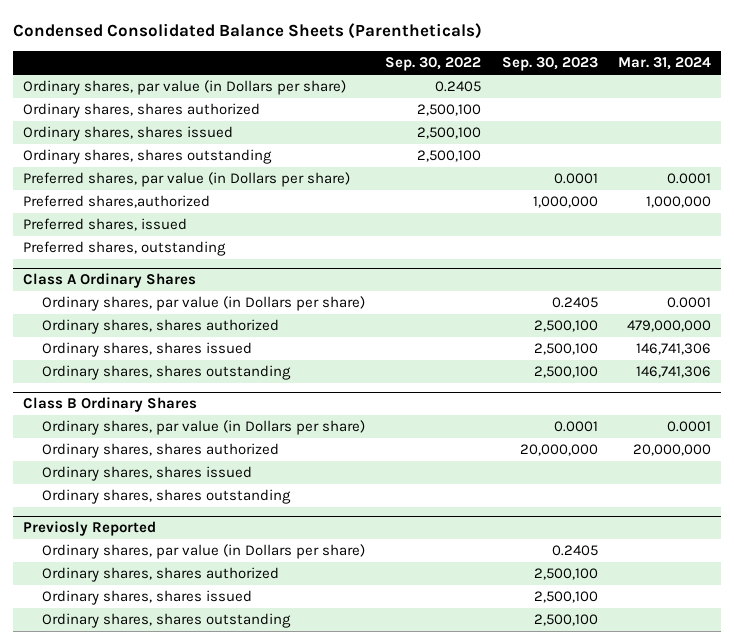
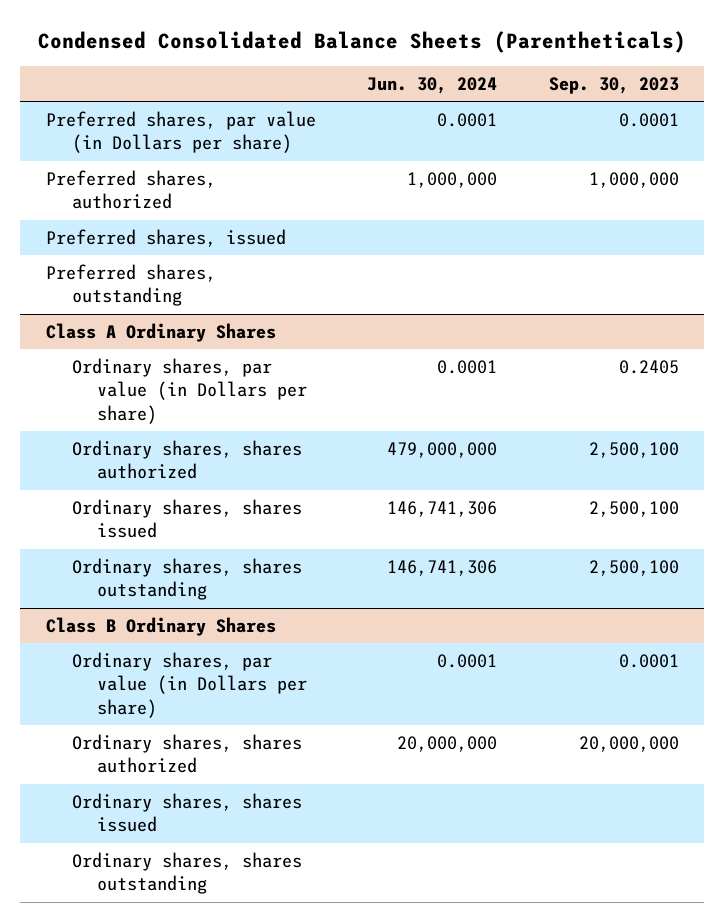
[385,57,482,72] Sep. 30, 2022 -> none
[617,57,711,71] Mar. 31, 2024 -> none
none -> [367,77,498,95] Jun. 30, 2024
[22,80,346,96] Ordinary shares, par value (in Dollars per share) -> none
[22,103,260,119] Ordinary shares, shares authorized -> none
[22,126,233,142] Ordinary shares, shares issued -> none
[22,149,272,165] Ordinary shares, shares outstanding -> none
[22,195,210,209] Preferred shares,authorized -> [46,169,217,210] Preferred shares, authorized
[22,521,156,537] Previosly Reported -> none
[42,544,366,560] Ordinary shares, par value (in Dollars per share) -> none
[42,567,280,583] Ordinary shares, shares authorized -> none
[42,590,253,606] Ordinary shares, shares issued -> none
[42,613,292,629] Ordinary shares, shares outstanding -> none

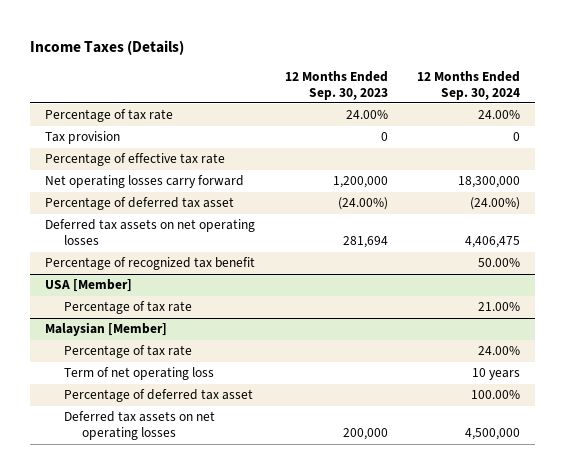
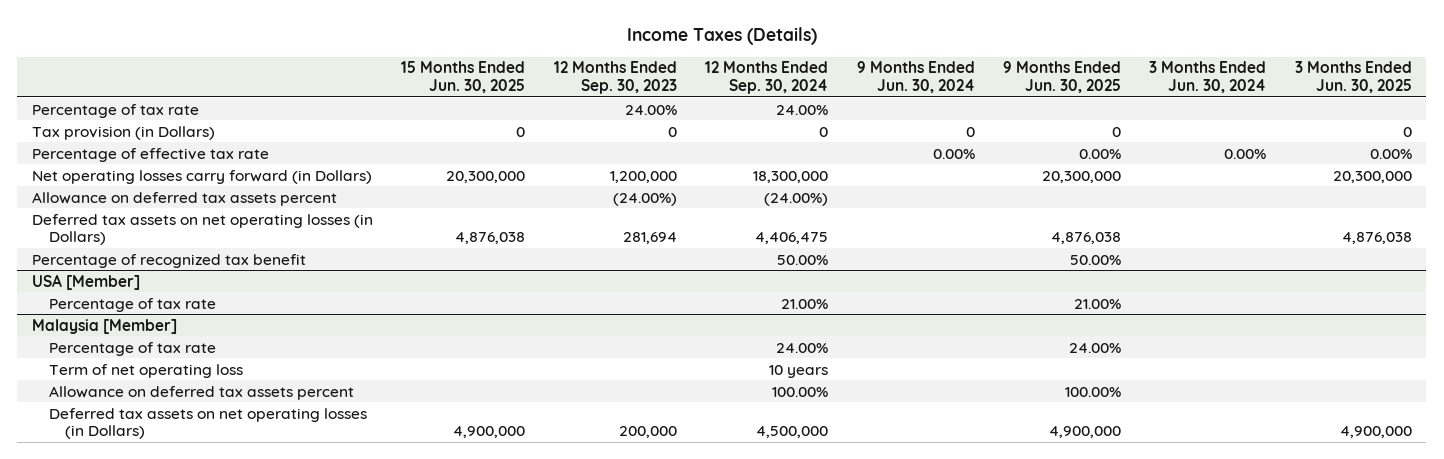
none -> [401,61,526,94] 15 Months Ended Jun. 30, 2025
none -> [856,61,975,94] 9 Months Ended Jun. 30, 2024
none -> [1002,61,1121,94] 9 Months Ended Jun. 30, 2025
none -> [1149,61,1267,94] 3 Months Ended Jun. 30, 2024
none -> [1294,61,1412,94] 3 Months Ended Jun. 30, 2025
[45,131,121,145] Tax provision -> [31,125,215,140] Tax provision (in Dollars)
[45,175,245,189] Net operating losses carry forward -> [31,169,372,184] Net operating losses carry forward (in Dollars)
[45,197,235,211] Percentage of deferred tax asset -> [31,191,337,206] Allowance on deferred tax assets percent
[45,219,256,246] Deferred tax assets on net operating losses -> [31,213,373,246] Deferred tax assets on net operating losses (in Dollars)
[45,322,168,337] Malaysian [Member] -> [31,318,177,334] Malaysia [Member]
[63,389,253,403] Percentage of deferred tax asset -> [48,385,354,400] Allowance on deferred tax assets percent
[63,411,215,441] Deferred tax assets on net operating losses -> [48,407,367,440] Deferred tax assets on net operating losses (in Dollars)

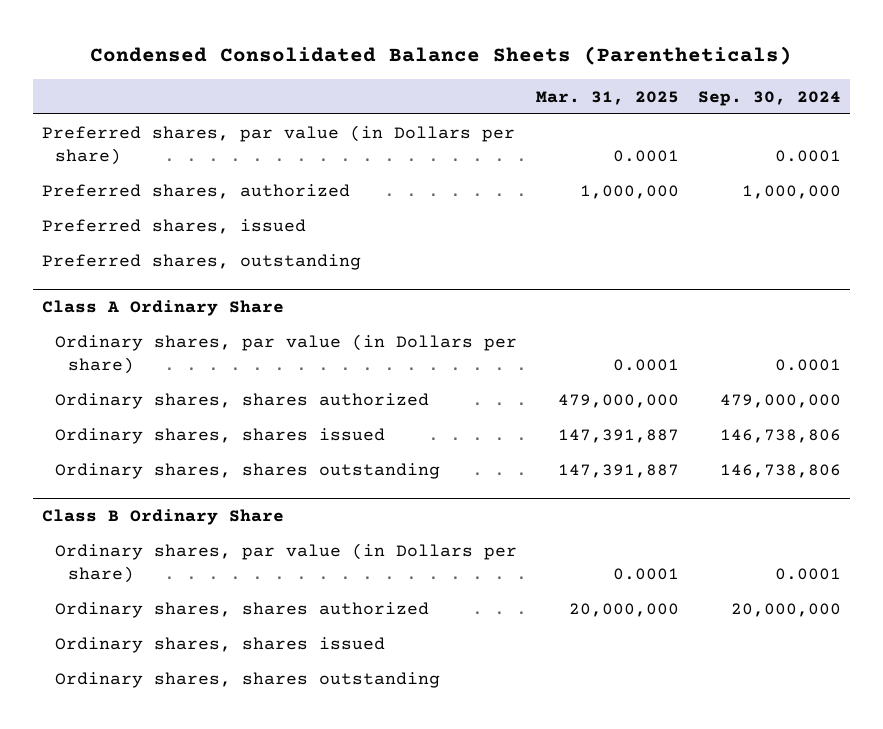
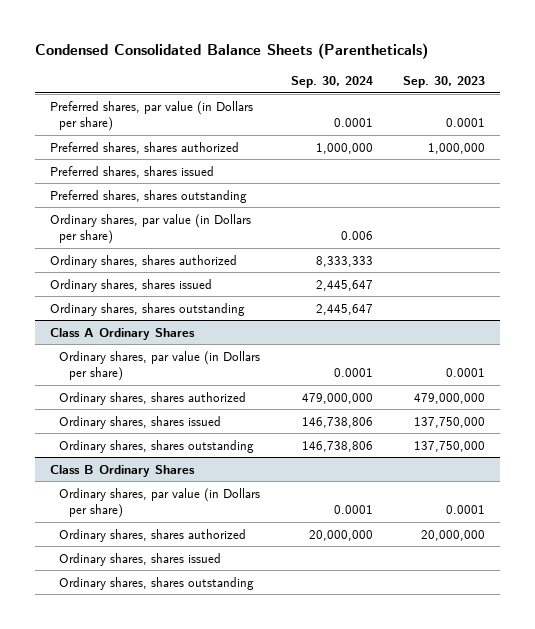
[536,90,680,105] Mar. 31, 2025 -> none
none -> [402,75,485,88] Sep. 30, 2023
[42,183,351,199] Preferred shares, authorized -> [50,141,240,154] Preferred shares, shares authorized
[42,218,307,234] Preferred shares, issued -> [50,165,215,178] Preferred shares, shares issued
[42,253,362,270] Preferred shares, outstanding -> [50,189,248,203] Preferred shares, shares outstanding
none -> [50,213,252,245] Ordinary shares, par value (in Dollars per share)
none -> [50,254,238,268] Ordinary shares, shares authorized
none -> [50,278,213,292] Ordinary shares, shares issued
none -> [50,302,246,316] Ordinary shares, shares outstanding
[42,300,285,317] Class A Ordinary Share -> [50,327,196,340] Class A Ordinary Shares
[42,509,285,526] Class B Ordinary Share -> [50,464,196,477] Class B Ordinary Shares

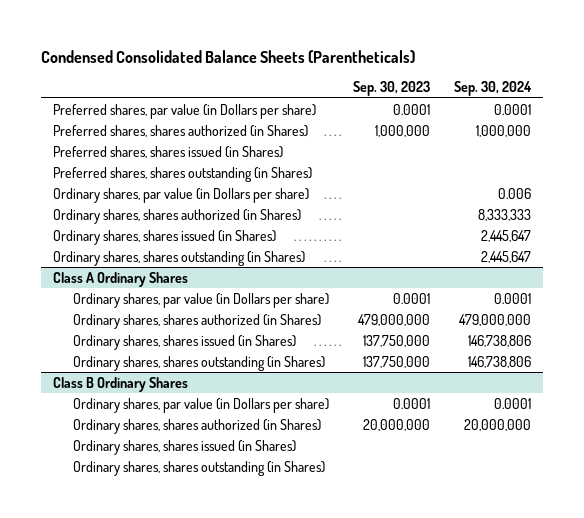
[50,141,240,154] Preferred shares, shares authorized -> [52,124,308,137] Preferred shares, shares authorized (in Shares)
[50,165,215,178] Preferred shares, shares issued -> [52,145,283,158] Preferred shares, shares issued (in Shares)
[50,189,248,203] Preferred shares, shares outstanding -> [52,166,312,182] Preferred shares, shares outstanding (in Shares)
[50,254,238,268] Ordinary shares, shares authorized -> [52,208,301,224] Ordinary shares, shares authorized (in Shares)
[50,278,213,292] Ordinary shares, shares issued -> [52,229,276,245] Ordinary shares, shares issued (in Shares)
[50,302,246,316] Ordinary shares, shares outstanding -> [52,250,305,266] Ordinary shares, shares outstanding (in Shares)
[59,391,247,405] Ordinary shares, shares authorized -> [73,313,322,329] Ordinary shares, shares authorized (in Shares)
[59,415,222,429] Ordinary shares, shares issued -> [73,334,297,350] Ordinary shares, shares issued (in Shares)
[59,439,255,453] Ordinary shares, shares outstanding -> [73,355,326,371] Ordinary shares, shares outstanding (in Shares)
[59,528,247,542] Ordinary shares, shares authorized -> [73,418,322,434] Ordinary shares, shares authorized (in Shares)
[59,552,222,566] Ordinary shares, shares issued -> [73,439,297,455] Ordinary shares, shares issued (in Shares)
[59,576,255,590] Ordinary shares, shares outstanding -> [73,460,326,476] Ordinary shares, shares outstanding (in Shares)

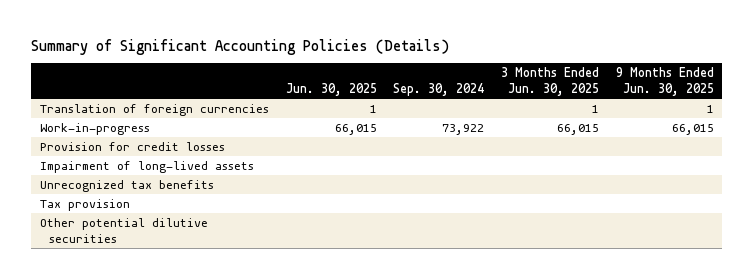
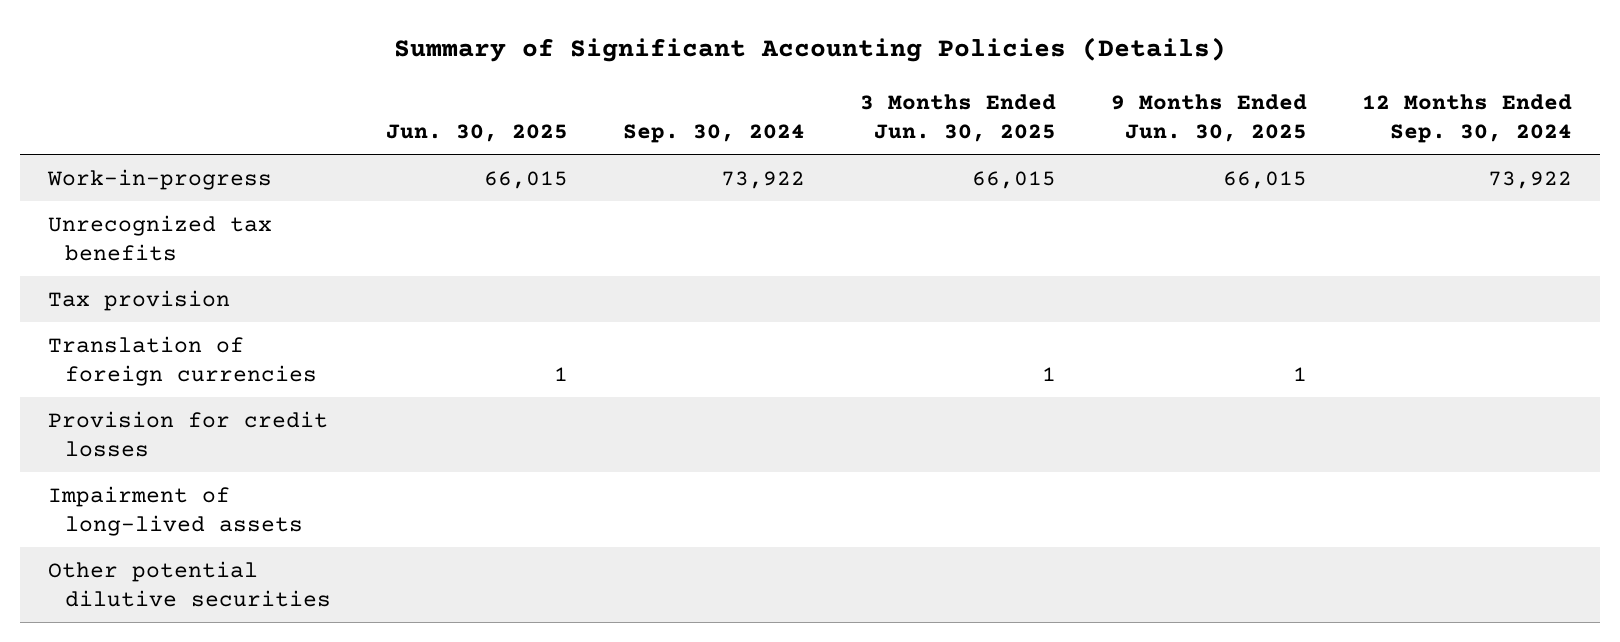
none -> [1362,93,1573,143] 12 Months Ended Sep. 30, 2024
[39,103,269,116] Translation of foreign currencies -> [47,335,318,386] Translation of foreign currencies
[39,141,225,151] Provision for credit losses -> [47,410,328,457] Provision for credit losses
[39,160,254,173] Impairment of long-lived assets -> [47,485,304,536] Impairment of long-lived assets

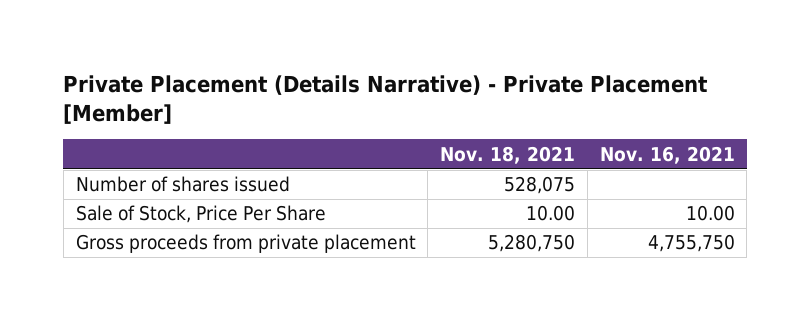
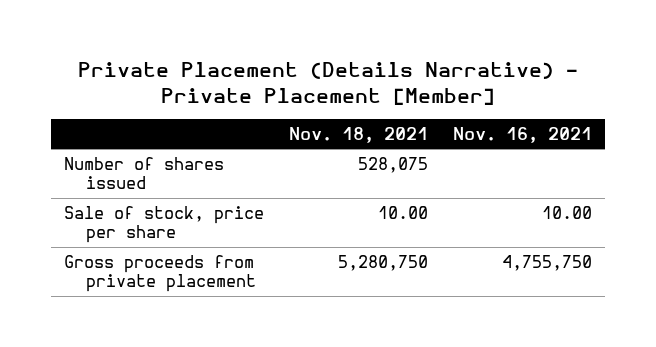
[75,205,326,224] Sale of Stock, Price Per Share -> [63,205,264,244] Sale of stock, price per share

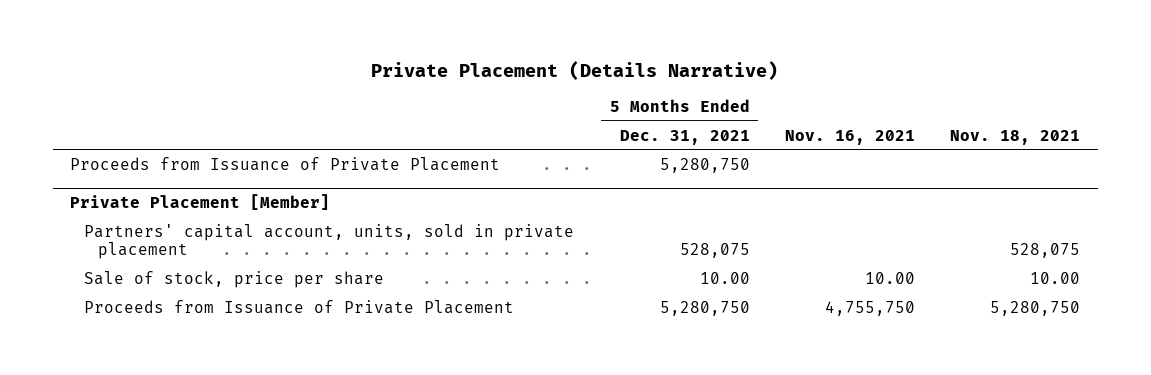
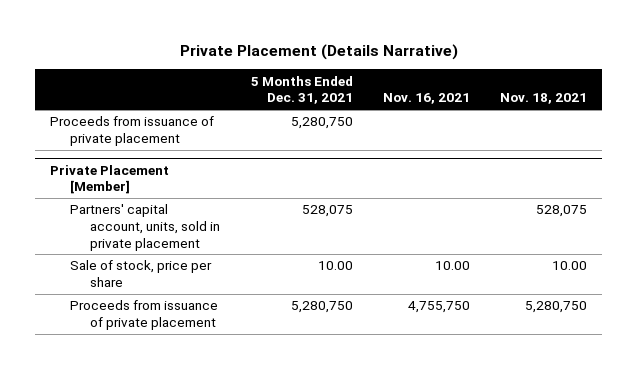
[70,156,501,171] Proceeds from Issuance of Private Placement -> [50,116,215,147] Proceeds from issuance of private placement
[84,299,515,314] Proceeds from Issuance of Private Placement -> [70,300,219,331] Proceeds from issuance of private placement

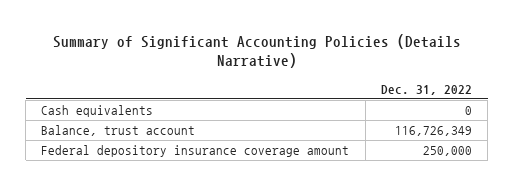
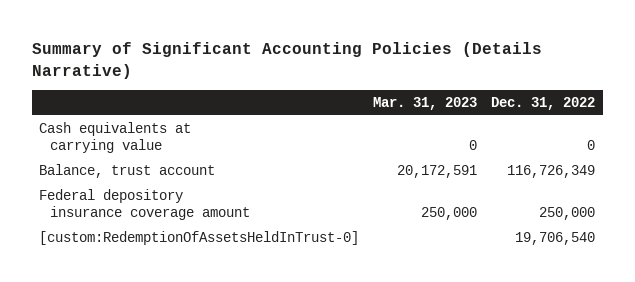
none -> [373,96,478,110] Mar. 31, 2023
[41,105,154,118] Cash equivalents -> [39,122,192,154] Cash equivalents at carrying value
none -> [39,231,360,246] [custom:RedemptionOfAssetsHeldInTrust-0]

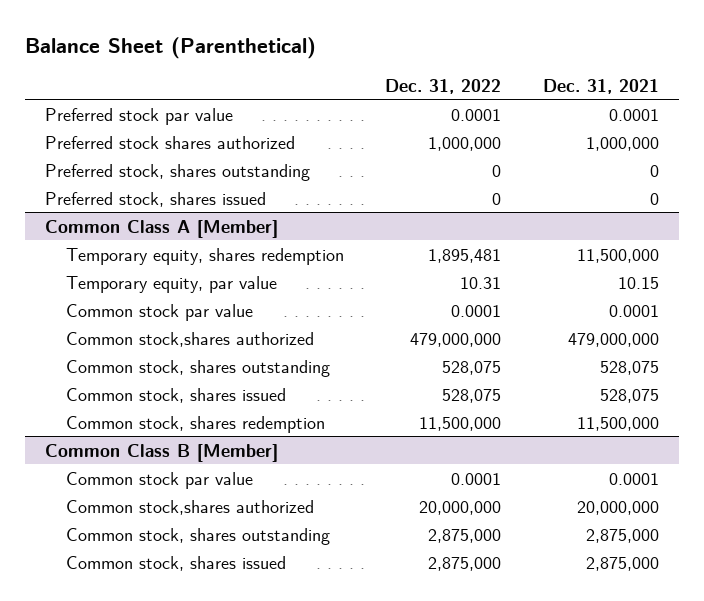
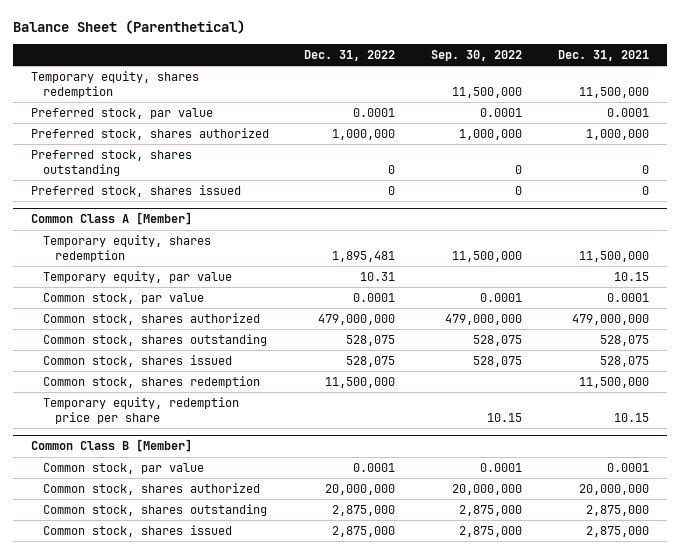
none -> [431,49,523,61] Sep. 30, 2022
none -> [30,71,199,98] Temporary equity, shares redemption
[45,107,234,125] Preferred stock par value -> [30,108,213,120] Preferred stock, par value
[45,135,296,149] Preferred stock shares authorized -> [30,128,269,141] Preferred stock, shares authorized
[66,303,254,321] Common stock par value -> [42,293,204,305] Common stock, par value
[66,331,315,347] Common stock,shares authorized -> [42,313,260,326] Common stock, shares authorized
none -> [42,397,239,424] Temporary equity, redemption price per share
[66,471,254,489] Common stock par value -> [42,463,204,475] Common stock, par value
[66,499,315,515] Common stock,shares authorized -> [42,483,260,496] Common stock, shares authorized

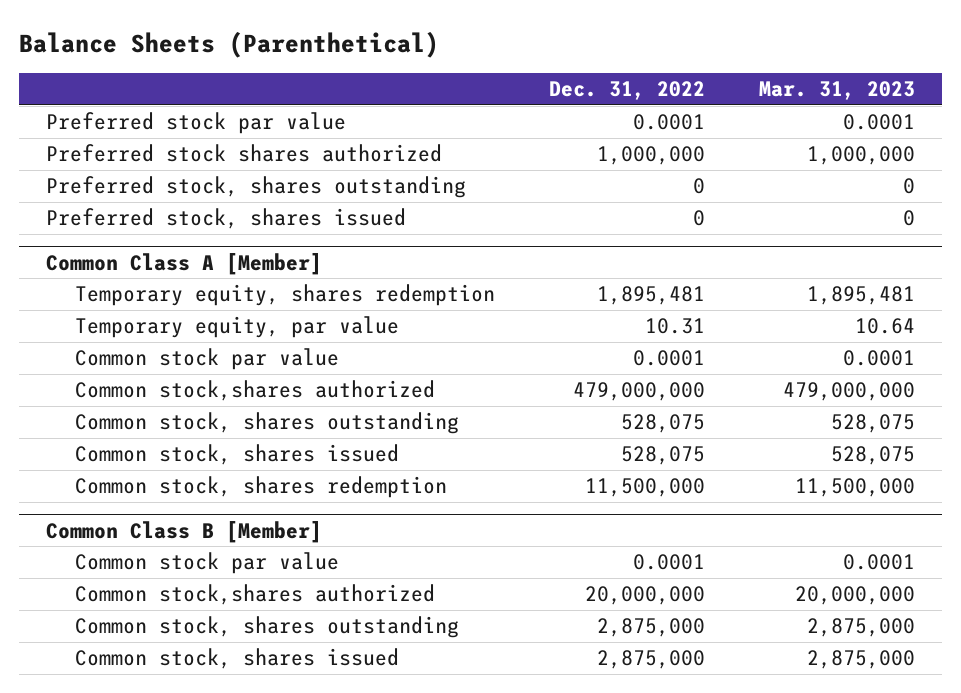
[12,19,245,34] Balance Sheet (Parenthetical) -> [19,30,440,58] Balance Sheets (Parenthetical)
[431,49,523,61] Sep. 30, 2022 -> none
[557,49,649,61] Dec. 31, 2021 -> none
none -> [759,81,916,101] Mar. 31, 2023
[30,71,199,98] Temporary equity, shares redemption -> none
[30,108,213,120] Preferred stock, par value -> [46,112,347,135] Preferred stock par value
[30,128,269,141] Preferred stock, shares authorized -> [46,144,443,163] Preferred stock shares authorized
[42,293,204,305] Common stock, par value -> [74,348,339,371] Common stock par value
[42,313,260,326] Common stock, shares authorized -> [74,380,435,402] Common stock,shares authorized
[42,397,239,424] Temporary equity, redemption price per share -> none
[42,463,204,475] Common stock, par value -> [74,552,339,575] Common stock par value
[42,483,260,496] Common stock, shares authorized -> [74,584,435,606] Common stock,shares authorized

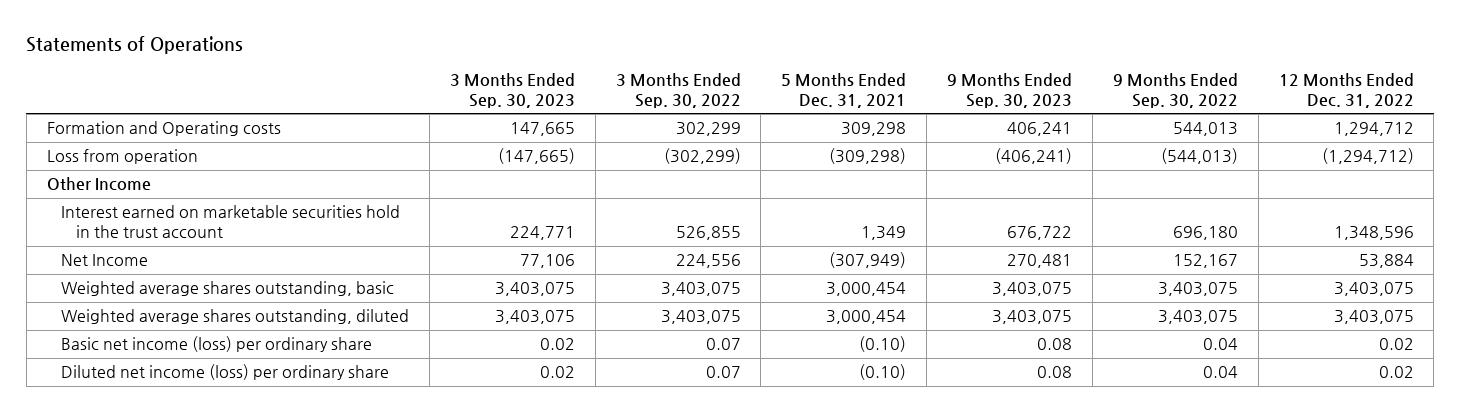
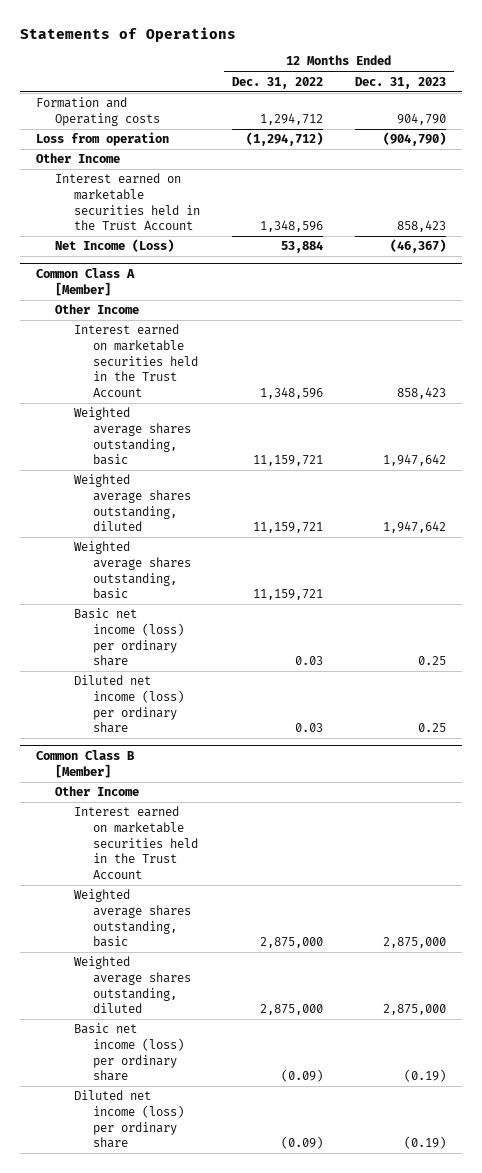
[449,72,575,108] 3 Months Ended Sep. 30, 2023 -> none
[615,72,741,108] 3 Months Ended Sep. 30, 2022 -> none
[781,72,907,108] 5 Months Ended Dec. 31, 2021 -> none
[947,72,1073,108] 9 Months Ended Sep. 30, 2023 -> none
[1112,72,1238,108] 9 Months Ended Sep. 30, 2022 -> none
none -> [355,76,447,89] Dec. 31, 2023
[61,205,401,239] Interest earned on marketable securities hold in the trust account -> [55,173,201,231] Interest earned on marketable securities held in the Trust Account
[61,254,149,267] Net Income -> [55,239,175,253] Net Income (Loss)
none -> [35,268,135,296] Common Class A [Member]
none -> [55,304,140,315] Other Income
none -> [74,324,199,397] Interest earned on marketable securities held in the Trust Account
[1333,282,1414,297] 3,403,075 -> [253,455,324,467] 11,159,721
[1333,310,1414,325] 3,403,075 -> [253,522,324,534] 11,159,721
none -> [74,541,192,600] Weighted average shares outstanding, basic
[1378,338,1414,351] 0.02 -> [295,656,324,666] 0.03
[1378,366,1414,379] 0.02 -> [295,723,324,733] 0.03
none -> [35,750,135,778] Common Class B [Member]
none -> [55,786,140,797] Other Income
none -> [74,806,199,879] Interest earned on marketable securities held in the Trust Account
none -> [74,889,192,948] Weighted average shares outstanding, basic
none -> [74,956,192,1014] Weighted average shares outstanding, diluted
none -> [74,1023,185,1082] Basic net income (loss) per ordinary share
none -> [74,1090,185,1149] Diluted net income (loss) per ordinary share

